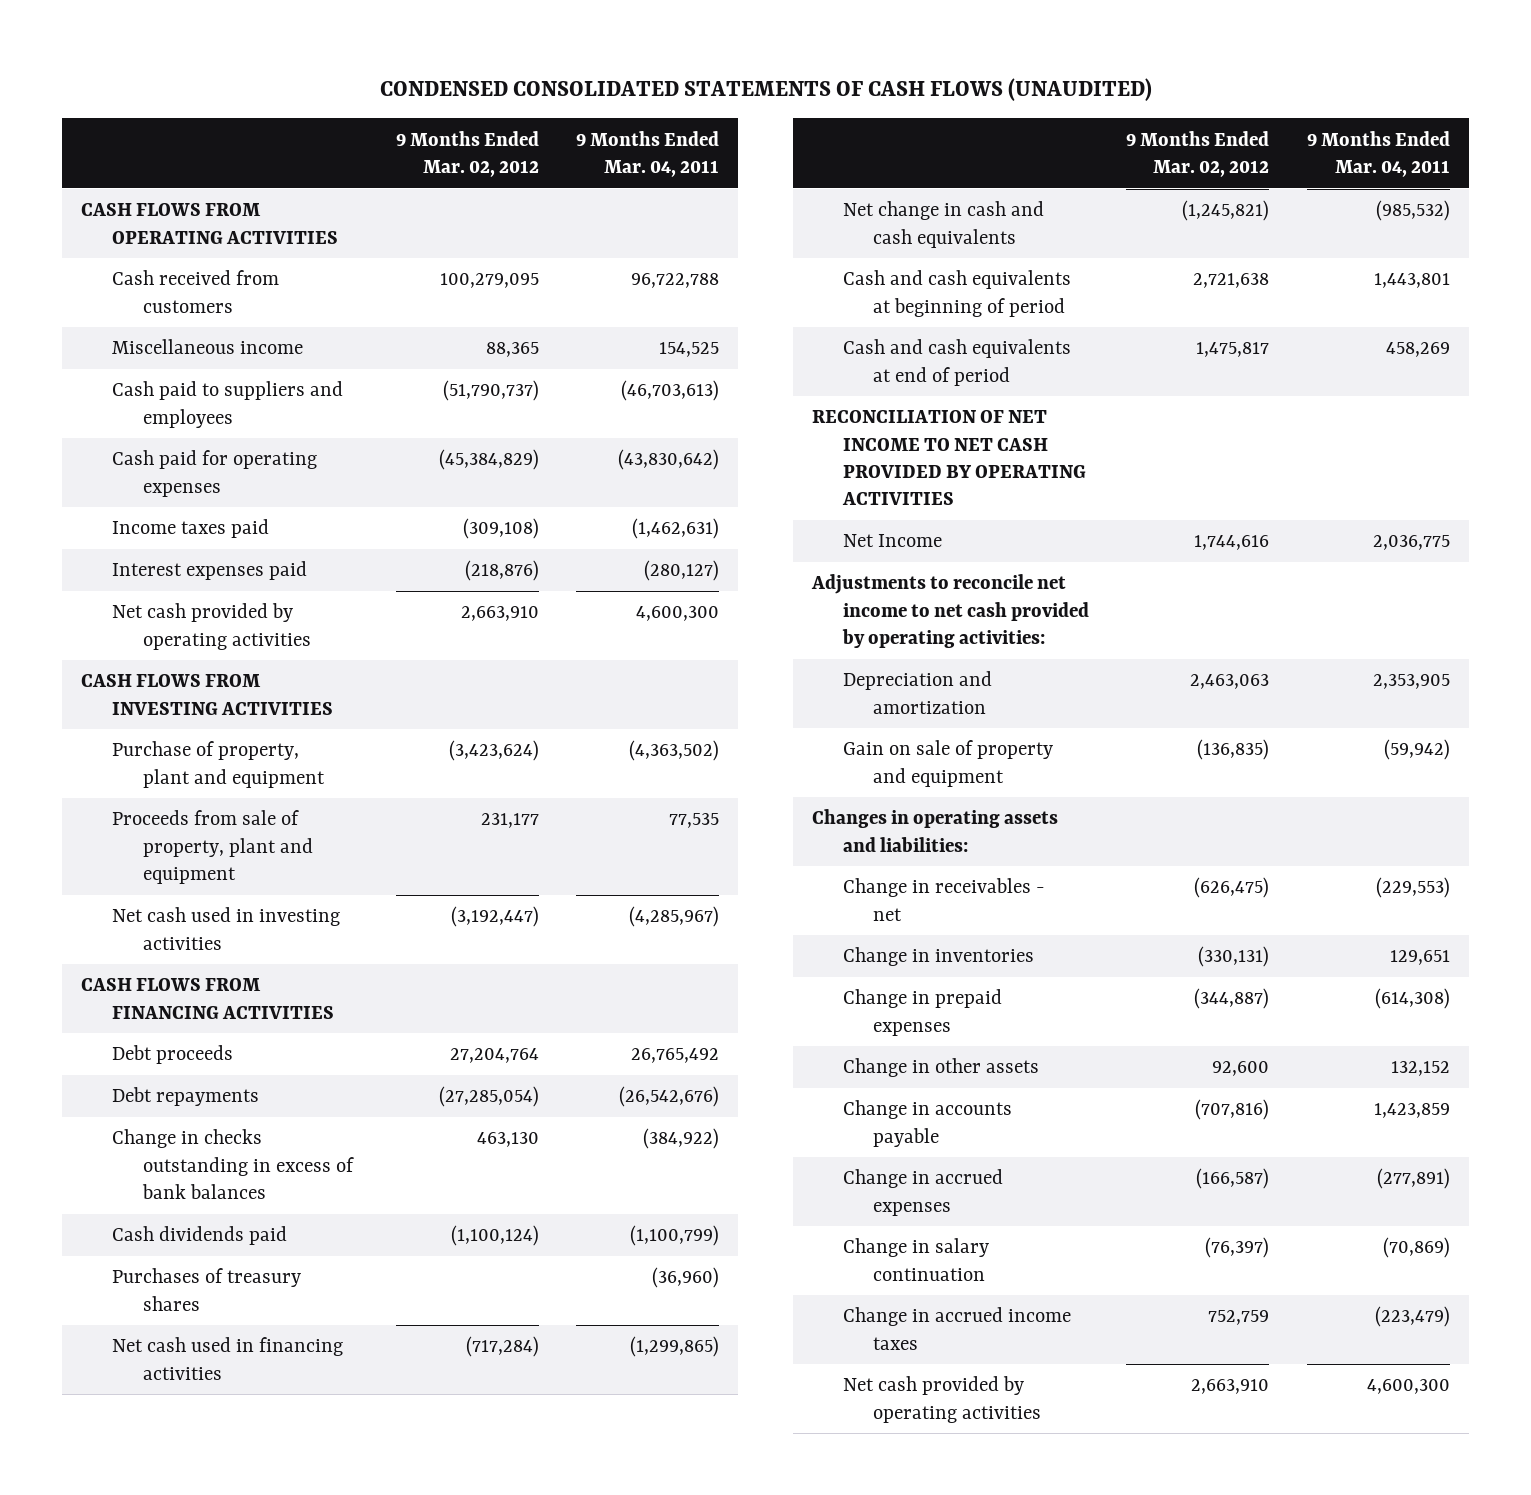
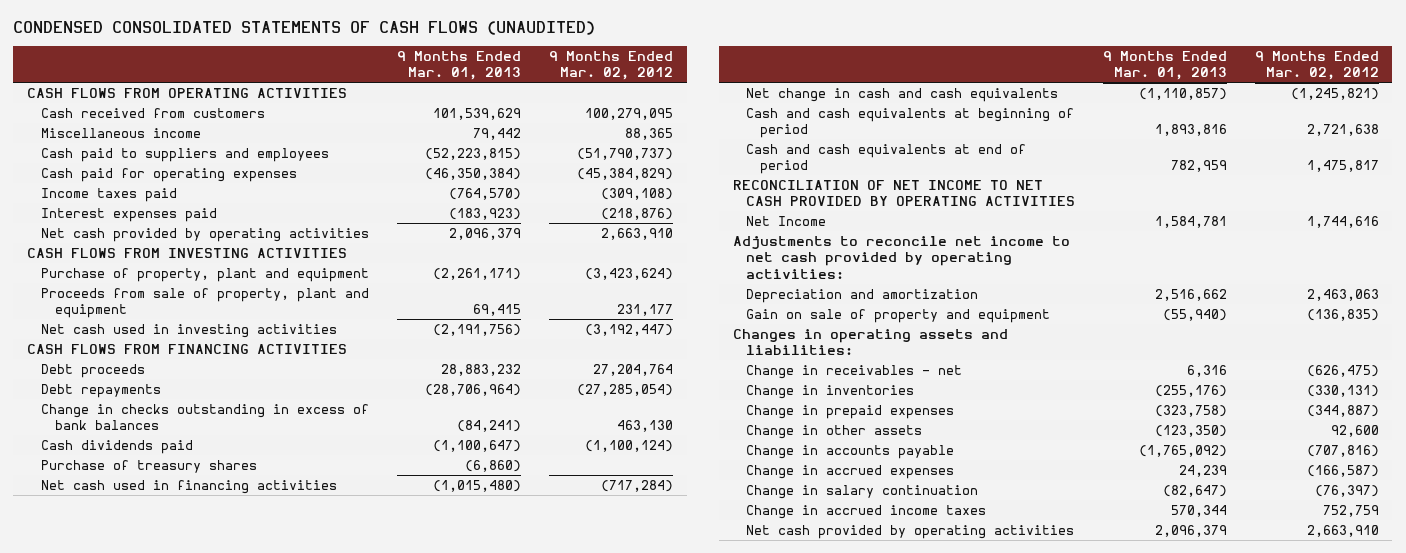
[576,130,720,177] 9 Months Ended Mar. 04, 2011 -> none
none -> [397,50,522,81] 9 Months Ended Mar. 01, 2013
[111,1268,301,1311] Purchases of treasury shares -> [40,459,257,473] Purchase of treasury shares

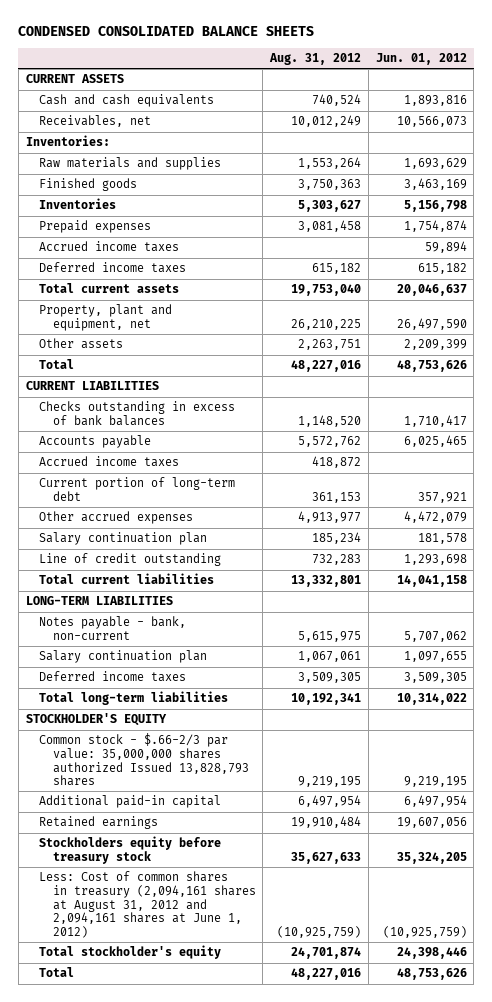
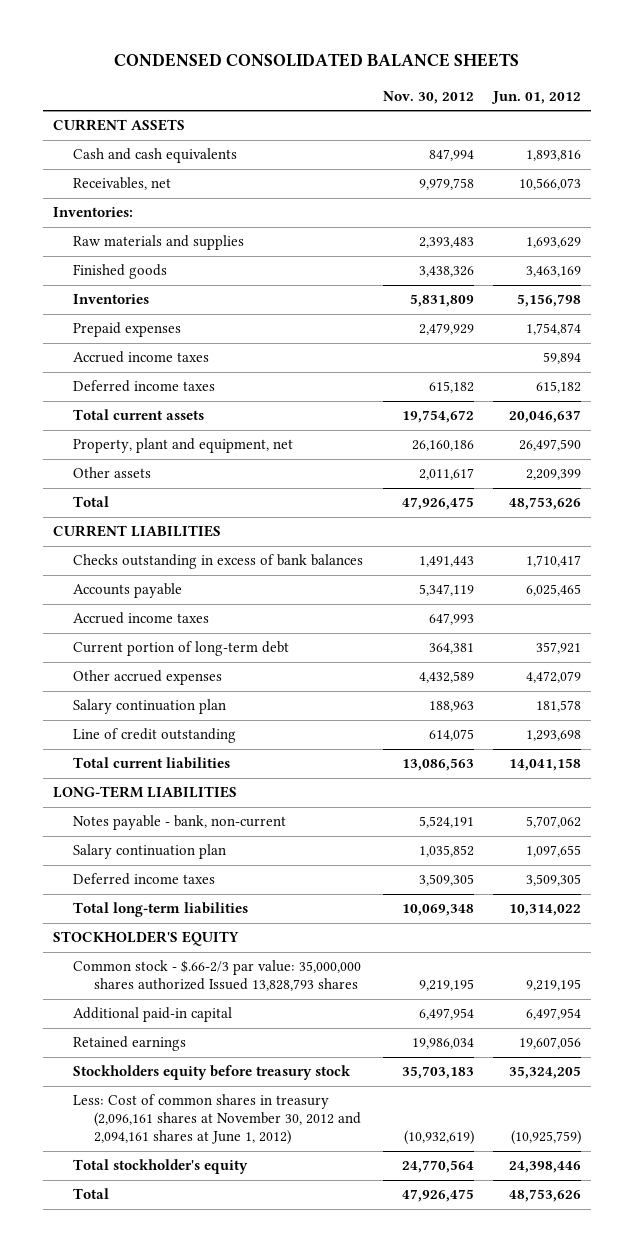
[269,53,362,66] Aug. 31, 2012 -> none
none -> [382,90,474,104] Nov. 30, 2012
[39,871,256,938] Less: Cost of common shares in treasury (2,094,161 shares at August 31, 2012 and 2,094,161 shares at June 1, 2012) -> [73,1094,362,1146] Less: Cost of common shares in treasury (2,096,161 shares at November 30, 2012 and 2,094,161 shares at June 1, 2012)

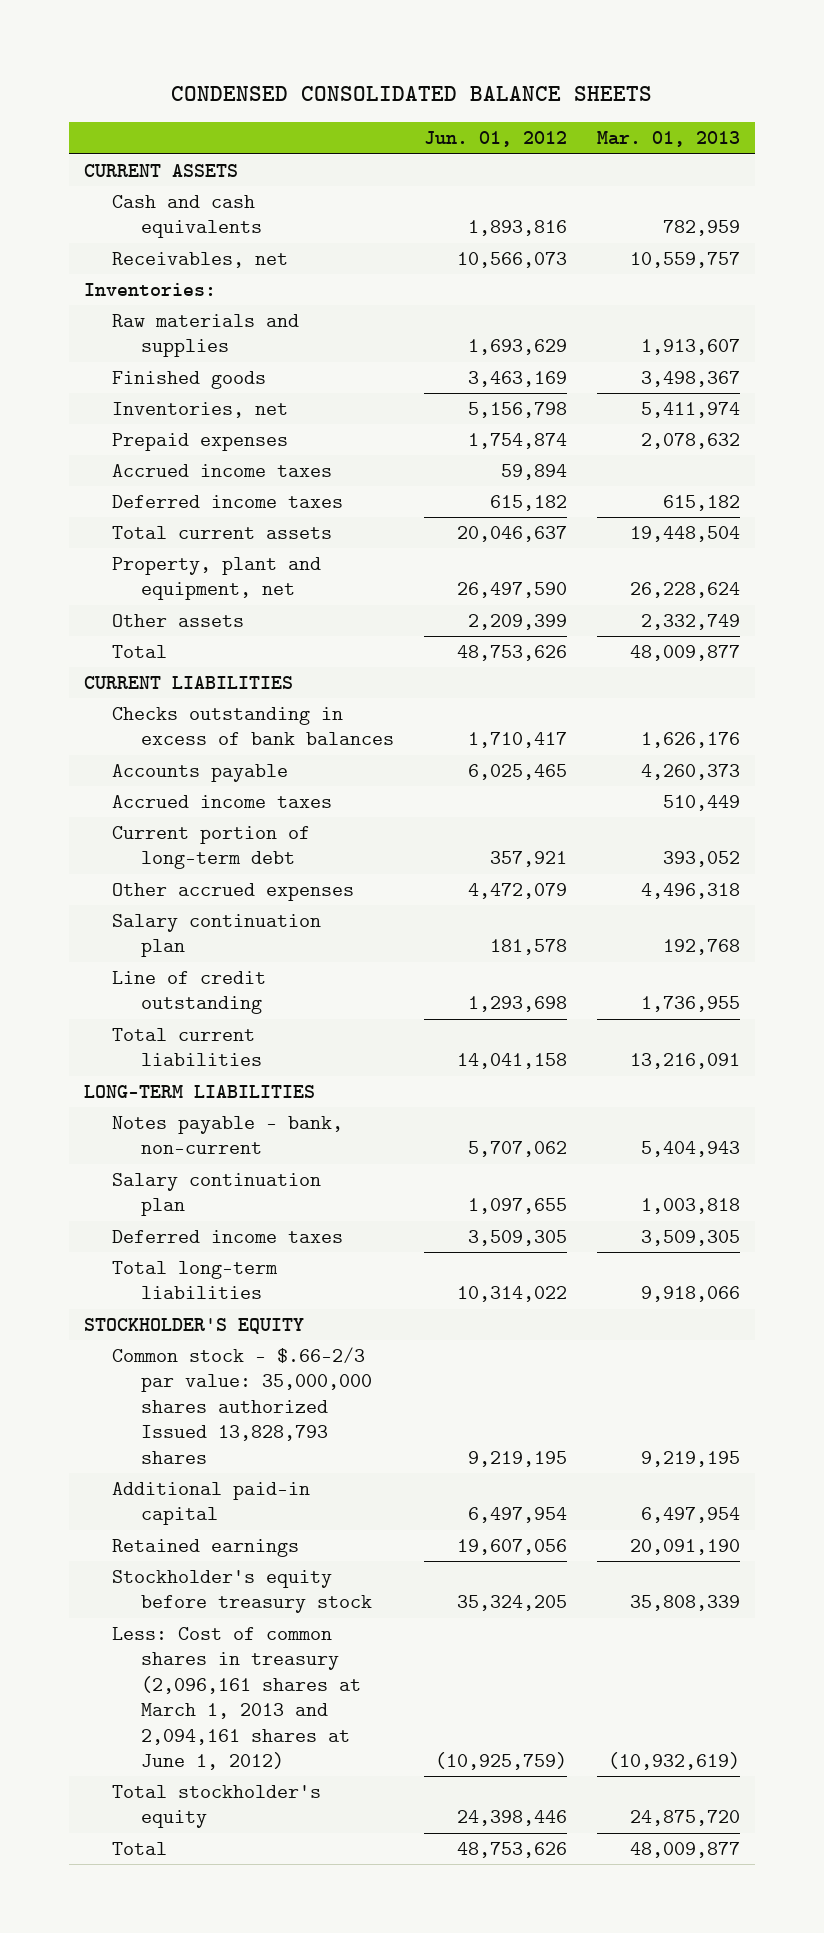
[382,90,474,104] Nov. 30, 2012 -> none
none -> [597,131,741,148] Mar. 01, 2013
[73,294,150,305] Inventories -> [112,402,289,419] Inventories, net
[73,1065,352,1081] Stockholders equity before treasury stock -> [112,1570,373,1614] Stockholder's equity before treasury stock
[73,1094,362,1146] Less: Cost of common shares in treasury (2,096,161 shares at November 30, 2012 and 2,094,161 shares at June 1, 2012) -> [112,1627,362,1770] Less: Cost of common shares in treasury (2,096,161 shares at March 1, 2013 and 2,094,161 shares at June 1, 2012)

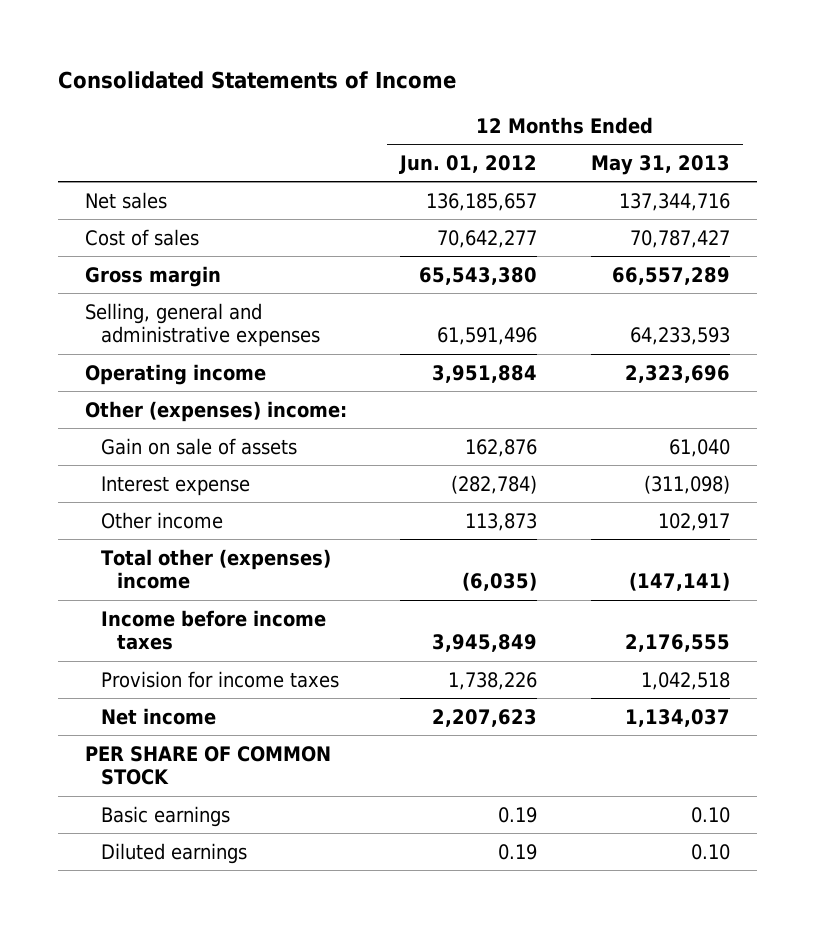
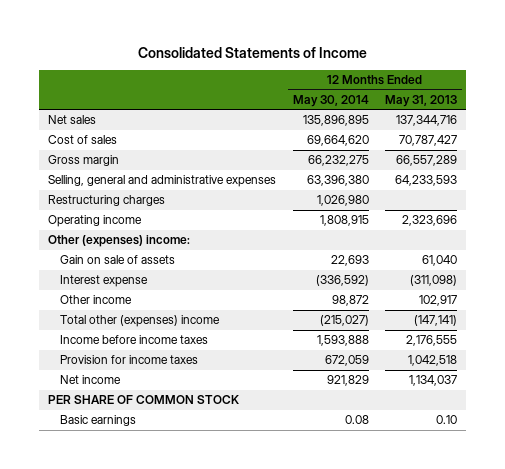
[399,154,538,174] Jun. 01, 2012 -> none
none -> [292,94,369,107] May 30, 2014
none -> [47,195,165,207] Restructuring charges
[100,842,247,864] Diluted earnings -> none

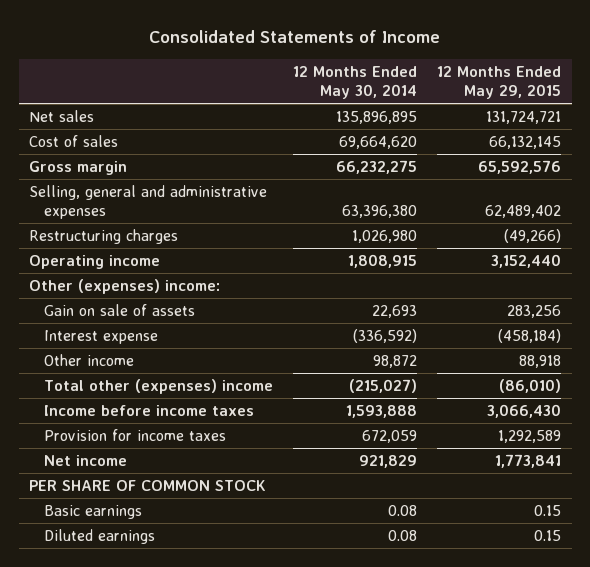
[385,94,458,107] May 31, 2013 -> none
none -> [437,65,562,100] 12 Months Ended May 29, 2015
none -> [43,528,155,544] Diluted earnings

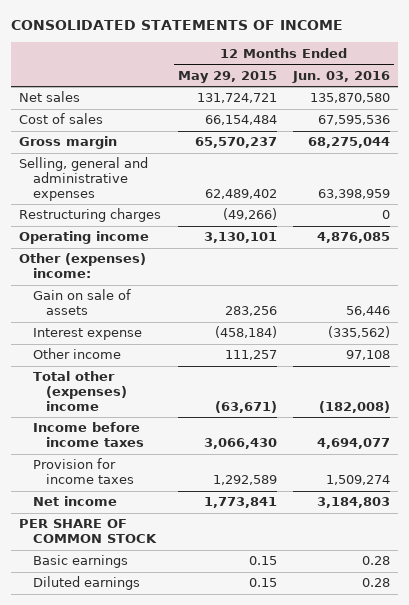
[149,30,441,44] Consolidated Statements of Income -> [11,20,344,31] CONSOLIDATED STATEMENTS OF INCOME
[292,65,417,100] 12 Months Ended May 30, 2014 -> none
none -> [292,70,391,83] Jun. 03, 2016
[489,135,562,149] 66,132,145 -> [204,115,277,126] 66,154,484
[478,159,562,174] 65,592,576 -> [194,137,277,149] 65,570,237
[491,253,562,268] 3,152,440 -> [203,232,277,244] 3,130,101
[519,354,562,368] 88,918 -> [224,350,277,361] 111,257
[499,378,562,393] (86,010) -> [214,400,277,413] (63,671)

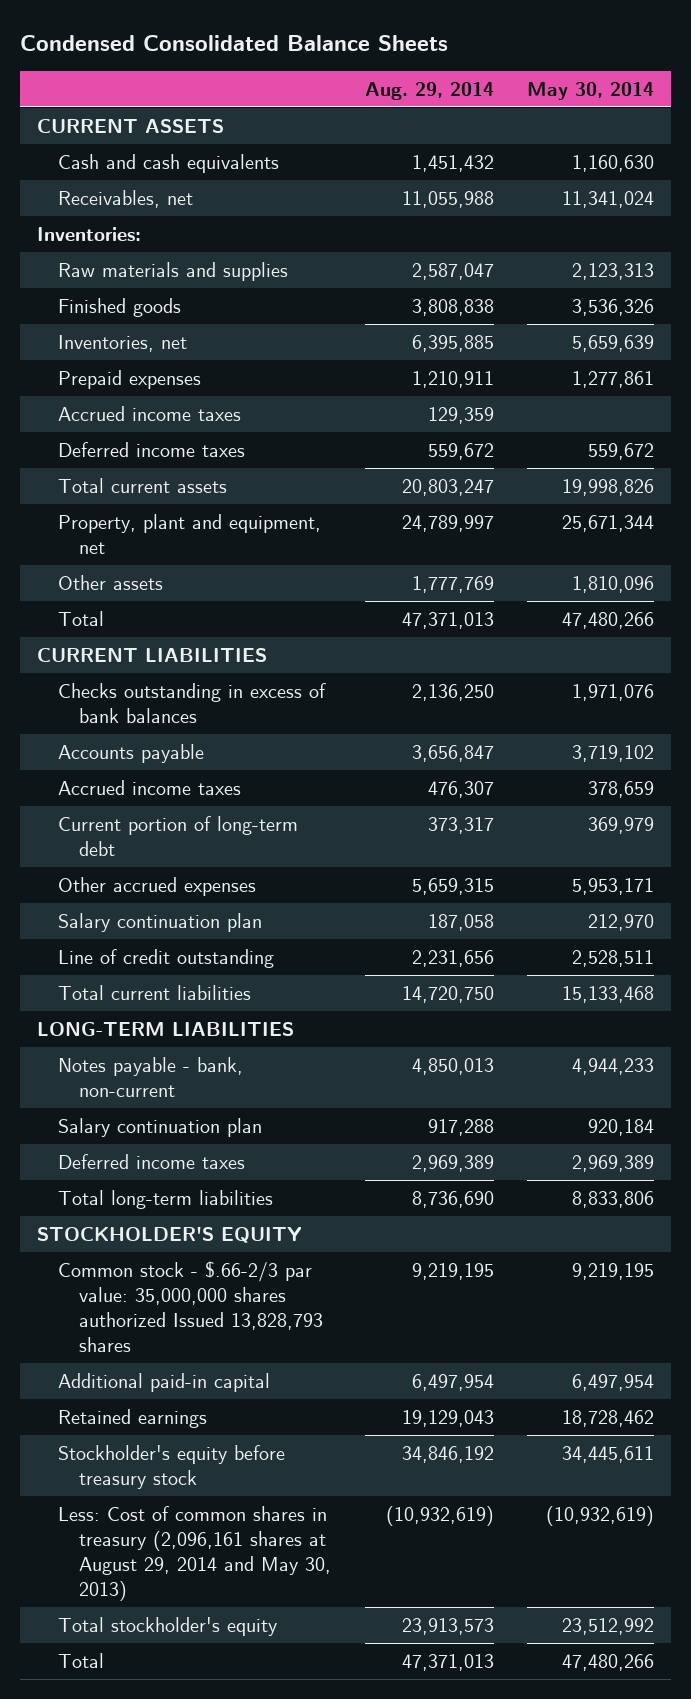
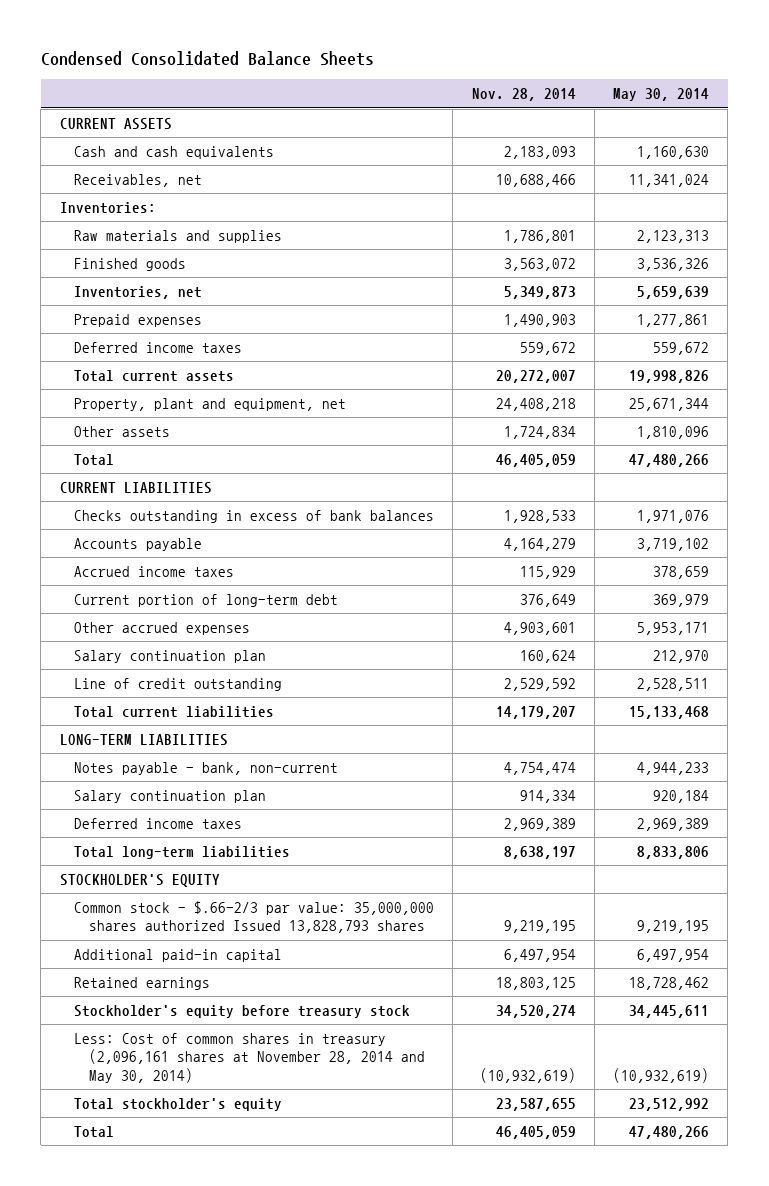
[364,81,494,100] Aug. 29, 2014 -> none
none -> [471,88,576,102] Nov. 28, 2014
[58,405,242,421] Accrued income taxes -> none
[58,1505,332,1601] Less: Cost of common shares in treasury (2,096,161 shares at August 29, 2014 and May 30, 2013) -> [74,1032,425,1083] Less: Cost of common shares in treasury (2,096,161 shares at November 28, 2014 and May 30, 2014)

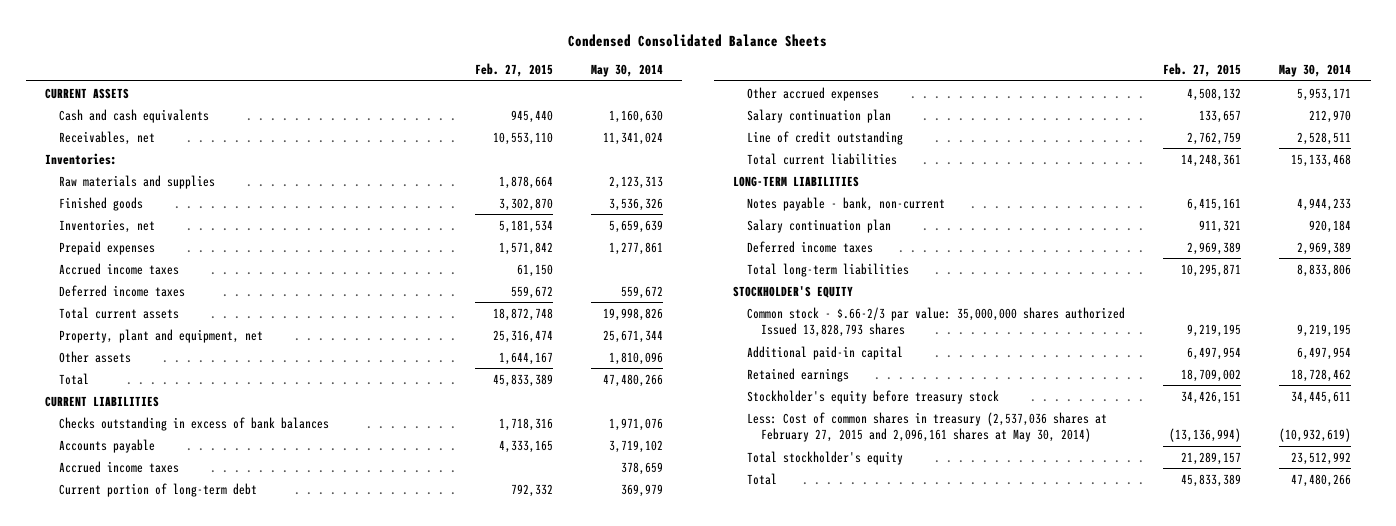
[471,88,576,102] Nov. 28, 2014 -> none
none -> [475,63,554,78] Feb. 27, 2015
none -> [58,262,179,275] Accrued income taxes
[74,1032,425,1083] Less: Cost of common shares in treasury (2,096,161 shares at November 28, 2014 and May 30, 2014) -> [747,411,1108,442] Less: Cost of common shares in treasury (2,537,036 shares at February 27, 2015 and 2,096,161 shares at May 30, 2014)

